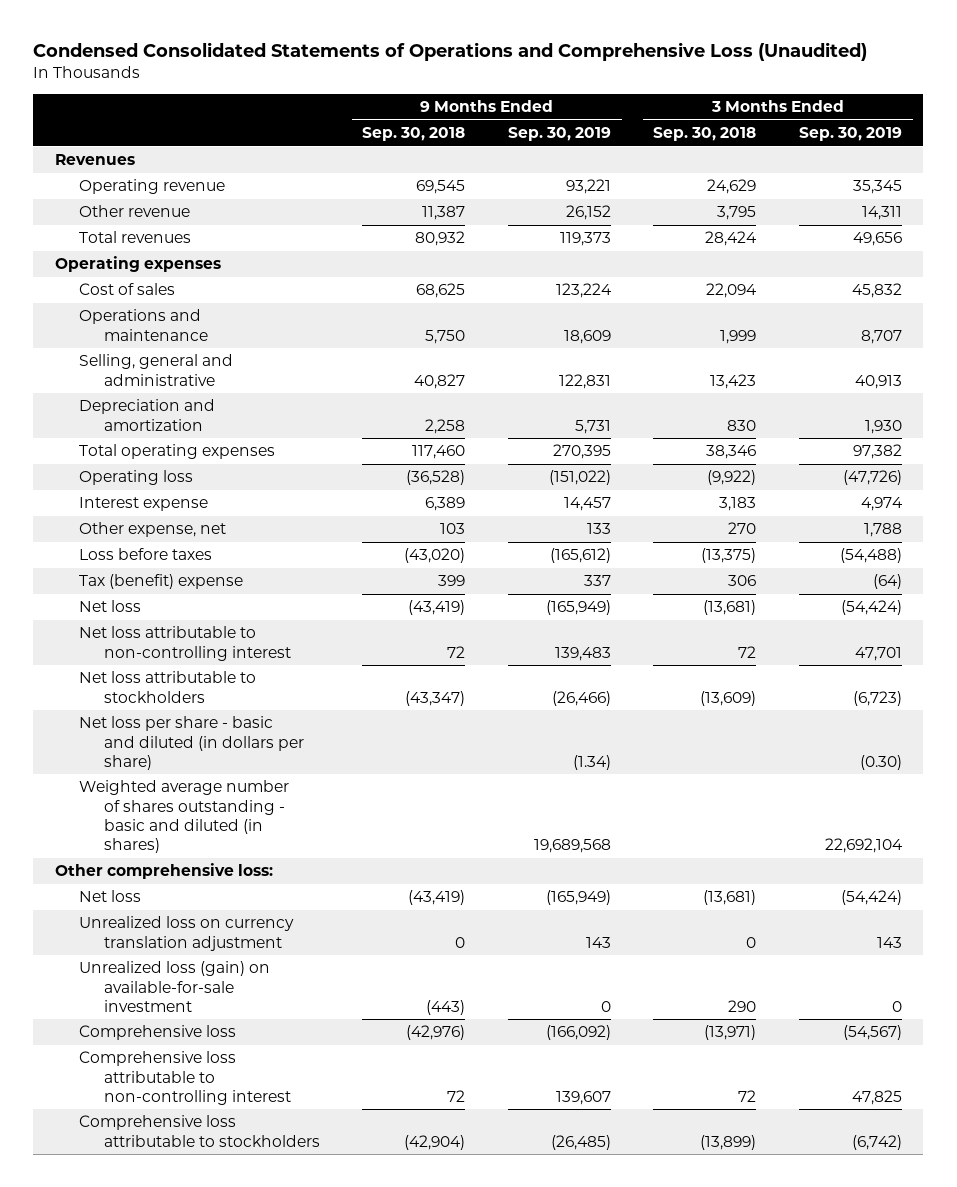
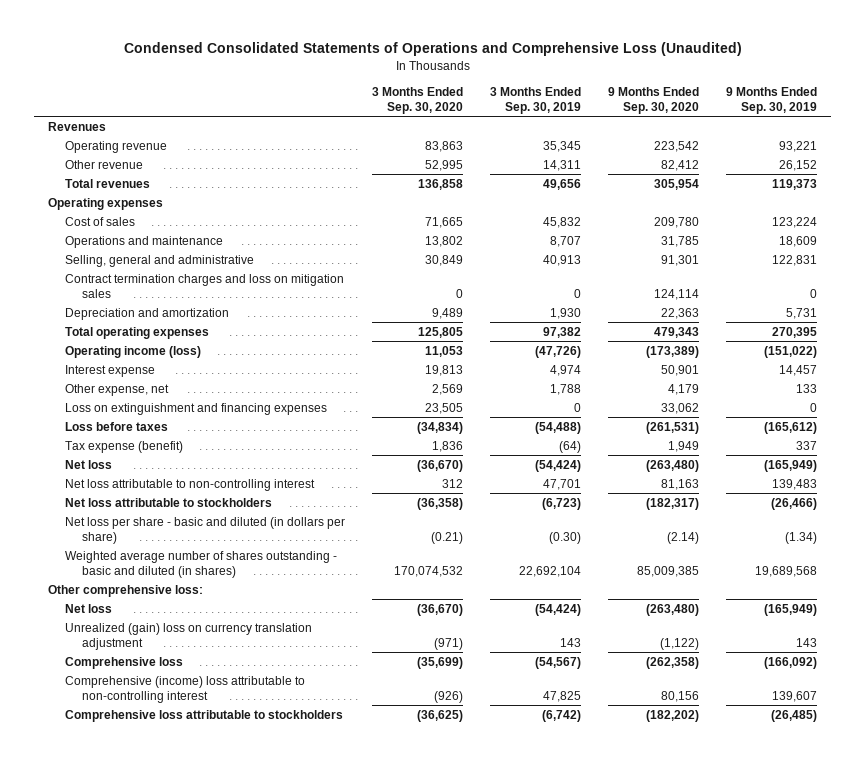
[362,127,466,142] Sep. 30, 2018 -> none
[653,127,757,142] Sep. 30, 2018 -> none
none -> [372,86,464,114] 3 Months Ended Sep. 30, 2020
none -> [608,86,700,114] 9 Months Ended Sep. 30, 2020
none -> [64,273,344,298] Contract termination charges and loss on mitigation sales
[79,470,194,486] Operating loss -> [64,345,201,358] Operating income (loss)
none -> [64,402,327,415] Loss on extinguishment and financing expenses
[79,574,244,590] Tax (benefit) expense -> [64,440,183,453] Tax expense (benefit)
[79,961,271,1012] Unrealized loss (gain) on available-for-sale investment -> none
[79,916,295,951] Unrealized loss on currency translation adjustment -> [64,622,312,650] Unrealized (gain) loss on currency translation adjustment
[79,1051,291,1105] Comprehensive loss attributable to non-controlling interest -> [64,675,305,703] Comprehensive (income) loss attributable to non-controlling interest

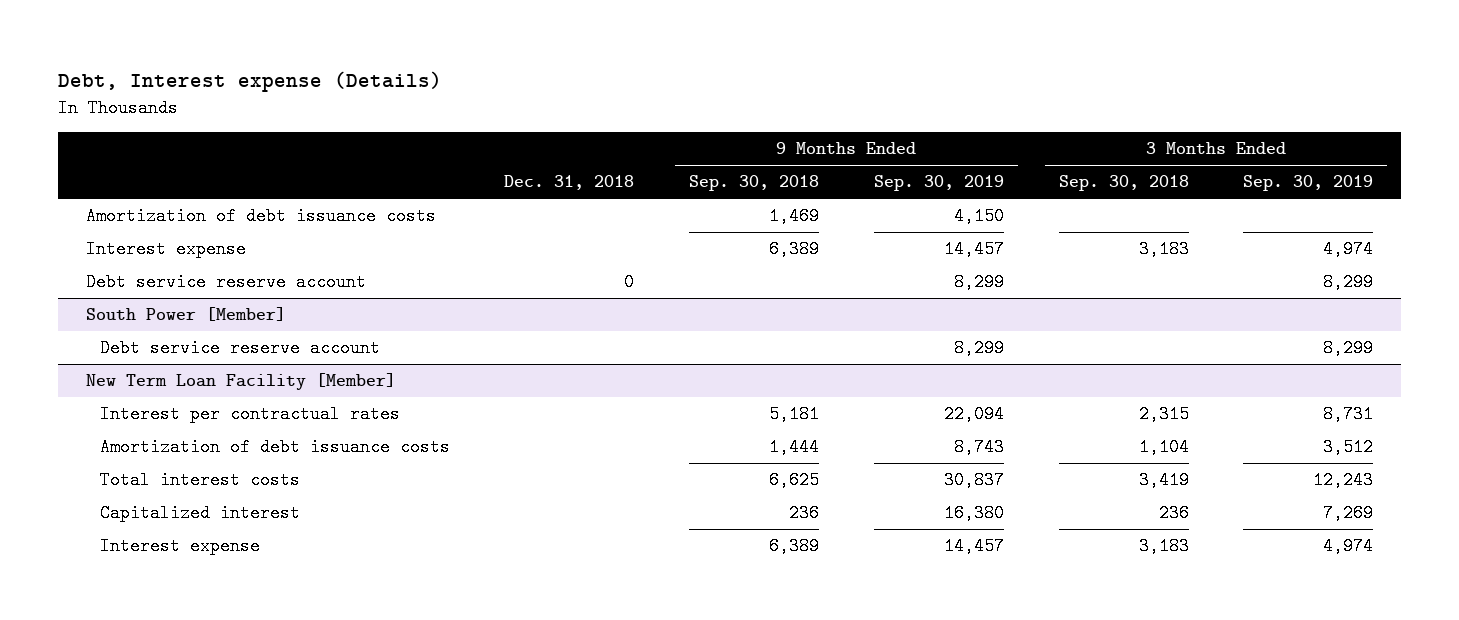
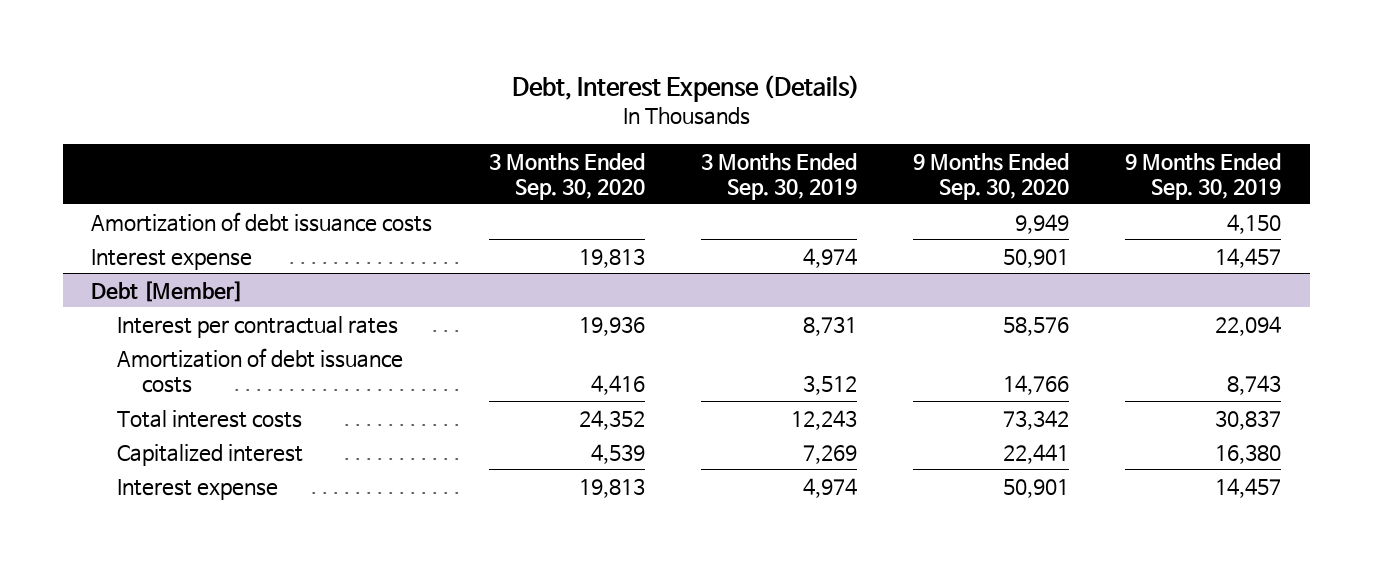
[58,71,443,93] Debt, Interest expense (Details) -> [512,75,861,103] Debt, Interest Expense (Details)
[504,175,635,191] Dec. 31, 2018 -> none
[689,175,820,192] Sep. 30, 2018 -> none
[1058,175,1189,192] Sep. 30, 2018 -> none
none -> [488,152,645,200] 3 Months Ended Sep. 30, 2020
none -> [913,152,1070,200] 9 Months Ended Sep. 30, 2020
[85,273,366,292] Debt service reserve account -> none
[85,307,286,322] South Power [Member] -> none
[99,339,380,358] Debt service reserve account -> none
[85,373,396,391] New Term Loan Facility [Member] -> none
none -> [91,280,244,302] Debt [Member]

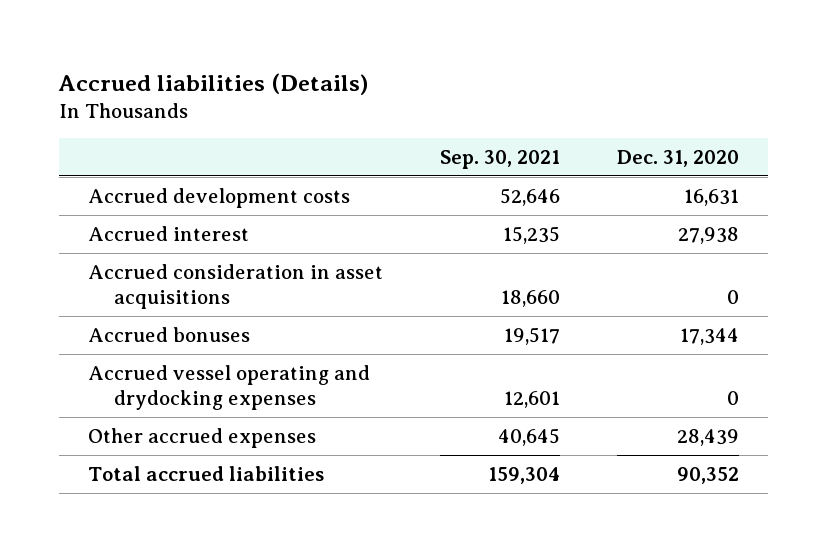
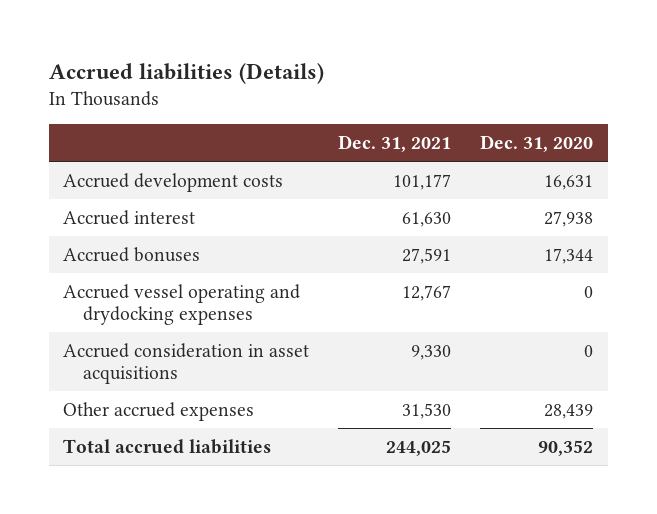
[439,150,560,170] Sep. 30, 2021 -> none
none -> [338,134,452,152] Dec. 31, 2021
[87,263,383,309] Accrued consideration in asset acquisitions -> [63,342,310,385] Accrued consideration in asset acquisitions

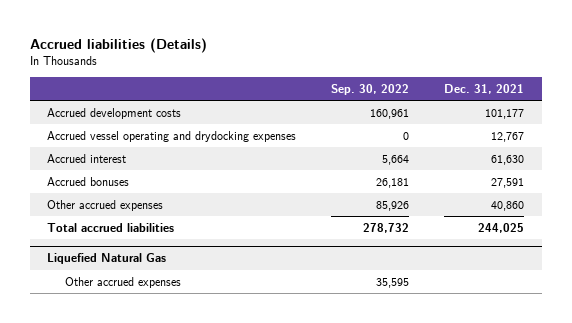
[480,134,594,152] Dec. 31, 2020 -> none
none -> [331,83,410,95] Sep. 30, 2022
[63,283,301,326] Accrued vessel operating and drydocking expenses -> [47,130,297,142] Accrued vessel operating and drydocking expenses
[63,342,310,385] Accrued consideration in asset acquisitions -> none
[402,402,452,419] 31,530 -> [491,200,525,211] 40,860
none -> [47,253,167,265] Liquefied Natural Gas
none -> [65,276,182,288] Other accrued expenses

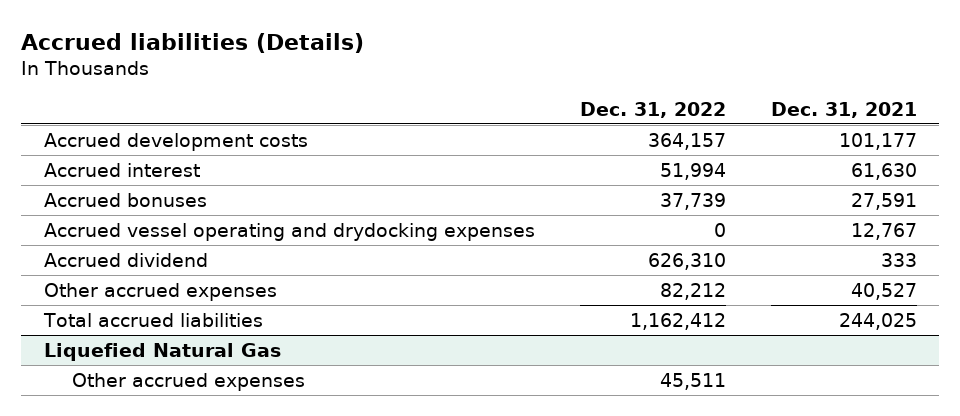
[331,83,410,95] Sep. 30, 2022 -> none
none -> [579,101,726,118] Dec. 31, 2022
[47,130,297,142] Accrued vessel operating and drydocking expenses -> [43,222,535,241] Accrued vessel operating and drydocking expenses
none -> [43,252,208,267] Accrued dividend
[491,200,525,211] 40,860 -> [850,282,917,300] 40,527

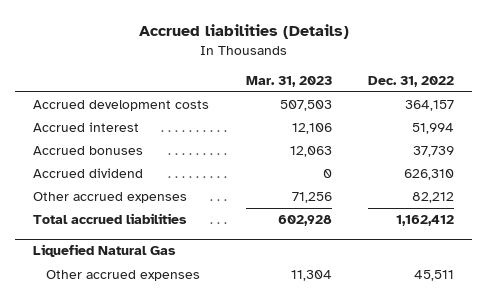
[770,101,917,118] Dec. 31, 2021 -> none
none -> [245,75,332,87] Mar. 31, 2023
[43,222,535,241] Accrued vessel operating and drydocking expenses -> none

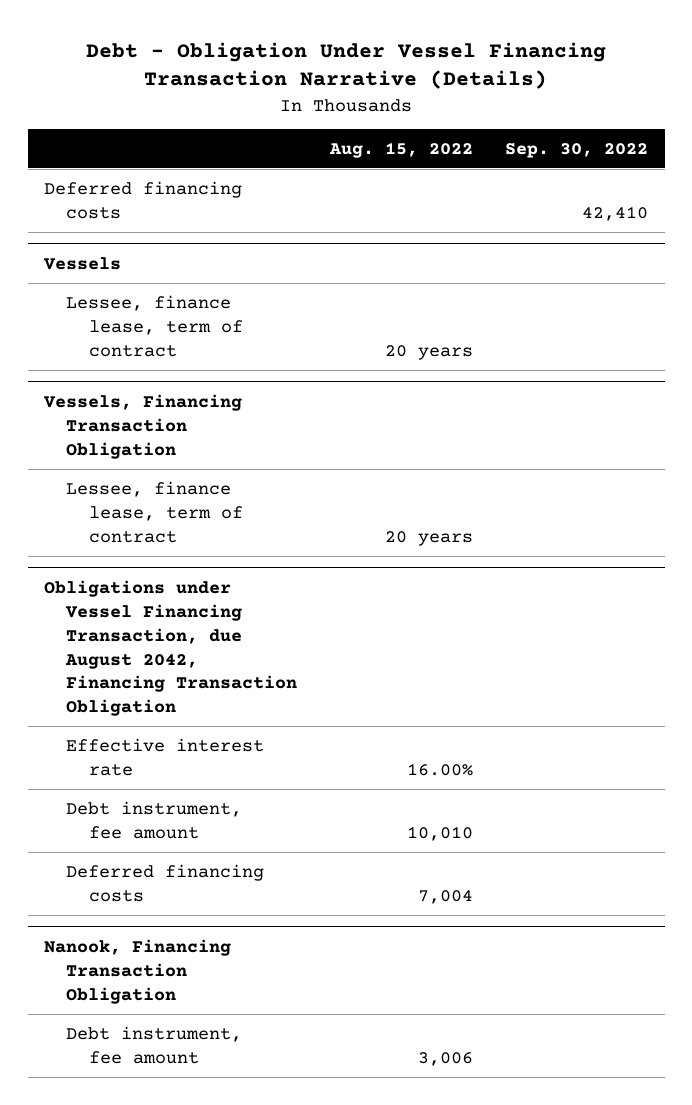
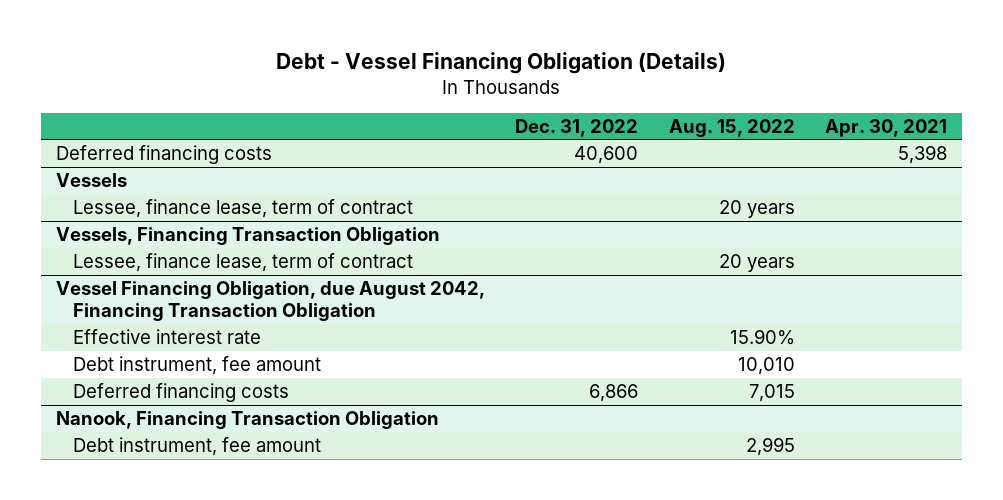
[86,41,607,90] Debt - Obligation Under Vessel Financing Transaction Narrative (Details) -> [276,52,727,75] Debt - Vessel Financing Obligation (Details)
[505,142,649,158] Sep. 30, 2022 -> none
none -> [515,118,639,137] Dec. 31, 2022
none -> [824,118,947,137] Apr. 30, 2021
[43,579,298,717] Obligations under Vessel Financing Transaction, due August 2042, Financing Transaction Obligation -> [55,281,485,322] Vessel Financing Obligation, due August 2042, Financing Transaction Obligation
[406,762,473,776] 16.00% -> [729,329,795,346] 15.90%
[417,889,473,904] 7,004 -> [748,384,795,403] 7,015
[417,1051,473,1066] 3,006 -> [745,437,795,457] 2,995

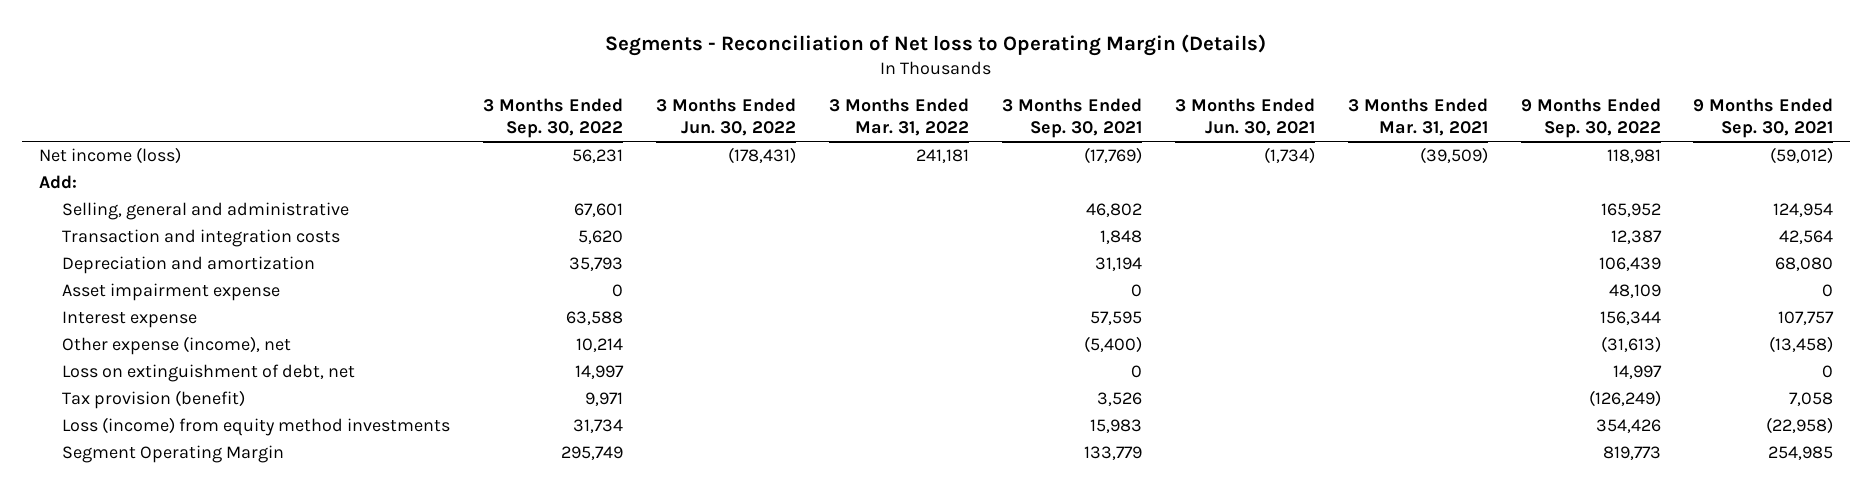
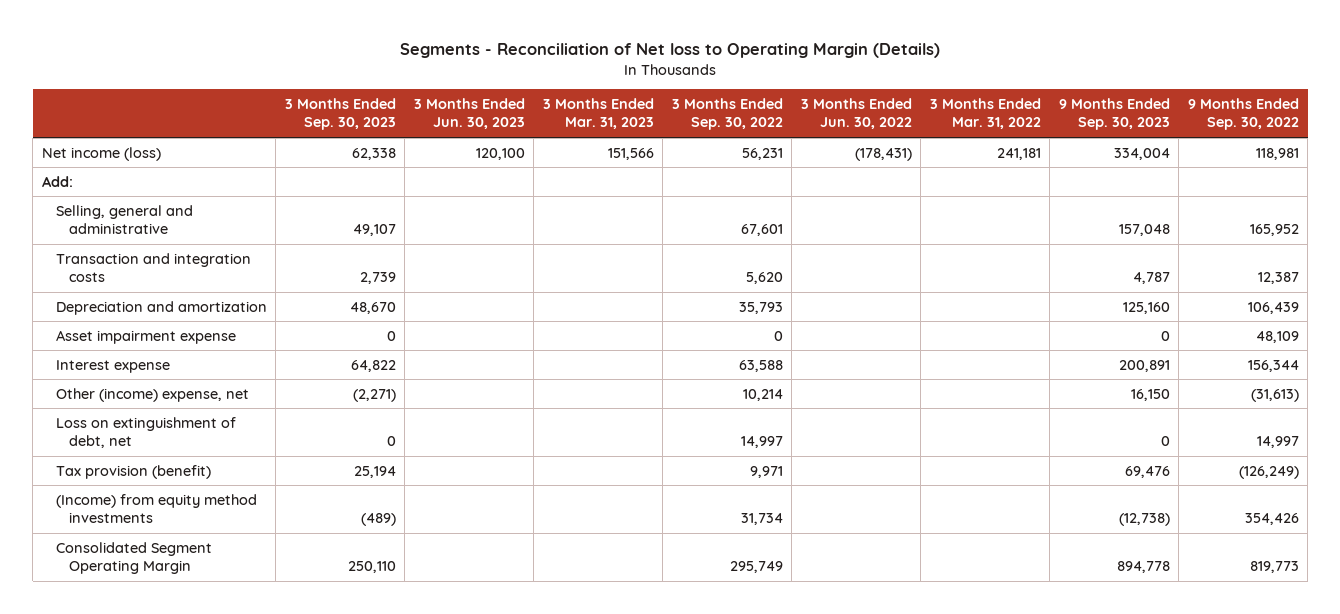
[1001,98,1142,139] 3 Months Ended Sep. 30, 2021 -> none
[1174,98,1315,137] 3 Months Ended Jun. 30, 2021 -> none
[1347,98,1488,137] 3 Months Ended Mar. 31, 2021 -> none
[1693,98,1834,139] 9 Months Ended Sep. 30, 2021 -> none
none -> [284,97,396,131] 3 Months Ended Sep. 30, 2023
none -> [413,97,525,130] 3 Months Ended Jun. 30, 2023
none -> [542,97,654,130] 3 Months Ended Mar. 31, 2023
none -> [1058,97,1170,131] 9 Months Ended Sep. 30, 2023
[61,336,291,356] Other expense (income), net -> [55,387,249,402] Other (income) expense, net
[61,417,450,437] Loss (income) from equity method investments -> [55,493,257,524] (Income) from equity method investments
[61,445,284,464] Segment Operating Margin -> [55,541,212,575] Consolidated Segment Operating Margin

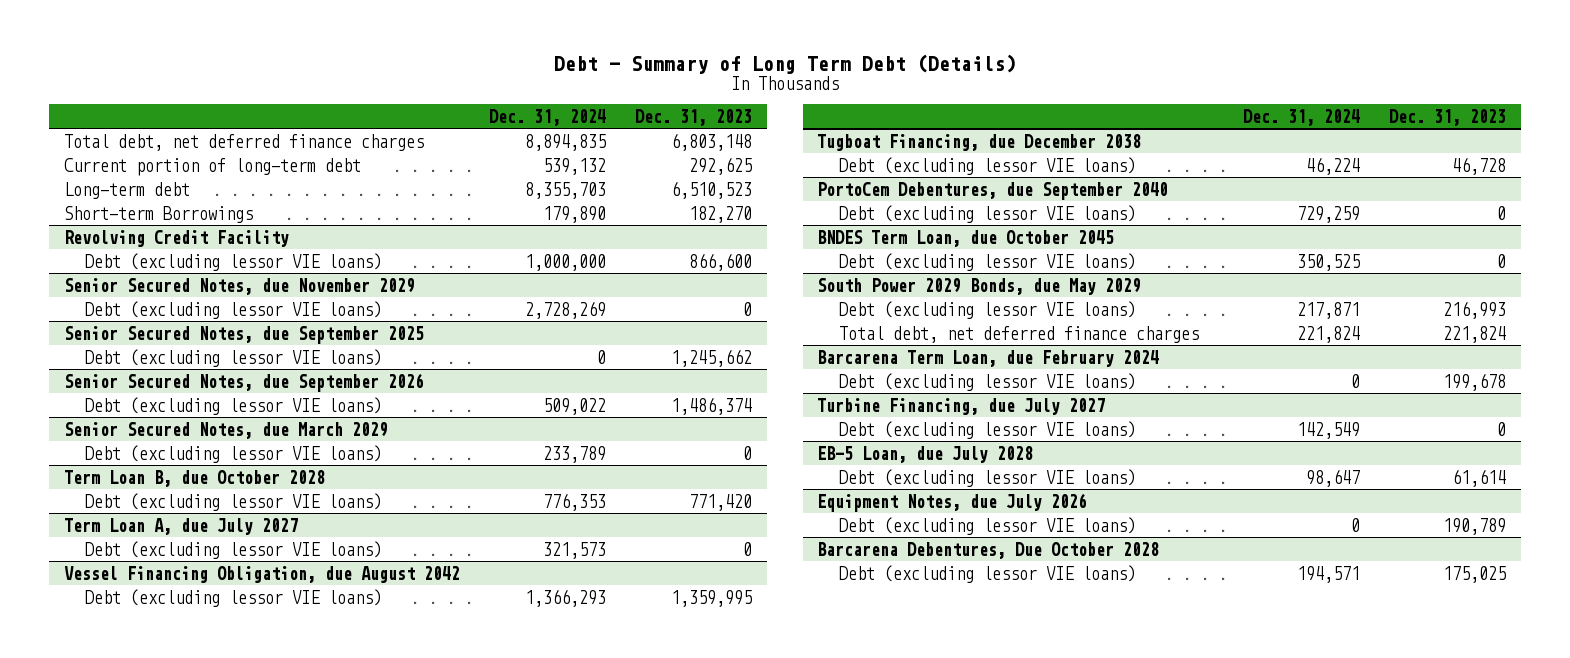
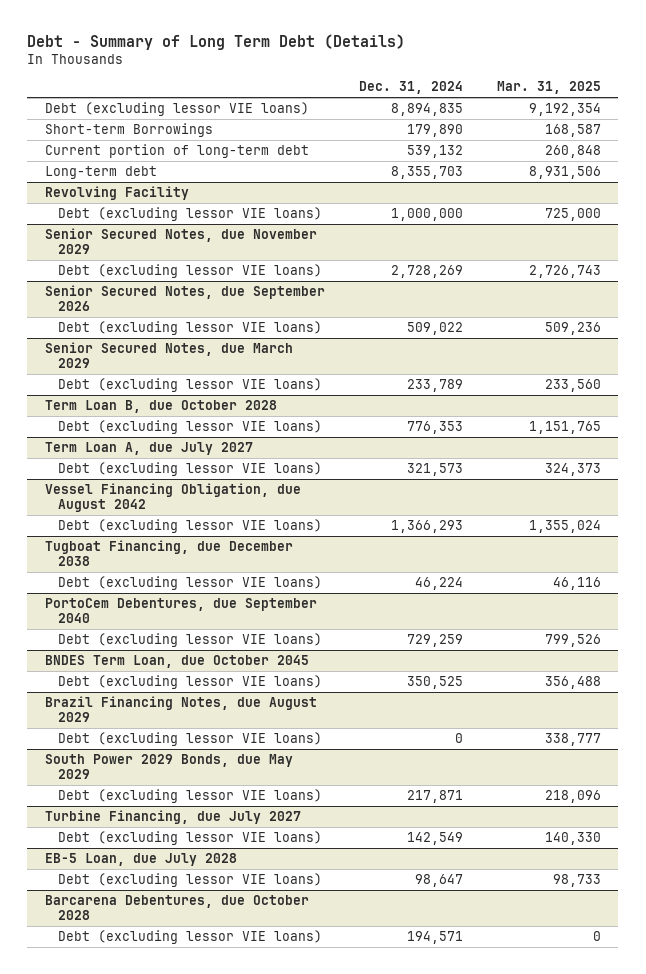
[635,108,753,126] Dec. 31, 2023 -> none
none -> [497,81,602,95] Mar. 31, 2025
[63,133,424,151] Total debt, net deferred finance charges -> [44,102,309,117] Debt (excluding lessor VIE loans)
[63,205,253,223] Short-term Borrowings -> [44,123,213,138] Short-term Borrowings
[63,229,289,247] Revolving Credit Facility -> [44,186,189,201] Revolving Facility
[63,325,424,344] Senior Secured Notes, due September 2025 -> none
[84,348,382,367] Debt (excluding lessor VIE loans) -> none
none -> [44,696,317,722] Brazil Financing Notes, due August 2029
none -> [57,732,322,747] Debt (excluding lessor VIE loans)
[838,325,1199,343] Total debt, net deferred finance charges -> none
[817,349,1160,367] Barcarena Term Loan, due February 2024 -> none
[838,372,1136,391] Debt (excluding lessor VIE loans) -> none
[817,492,1088,512] Equipment Notes, due July 2026 -> none
[838,516,1136,535] Debt (excluding lessor VIE loans) -> none
[817,541,1160,559] Barcarena Debentures, Due October 2028 -> [44,895,309,920] Barcarena Debentures, due October 2028

